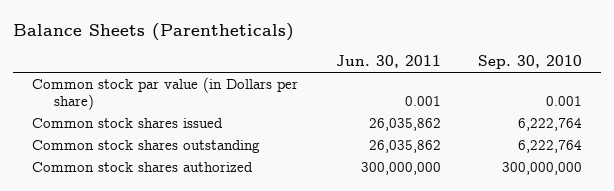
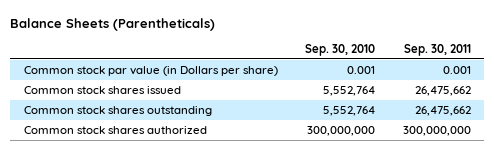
[335,54,441,68] Jun. 30, 2011 -> none
none -> [403,43,471,56] Sep. 30, 2011
[518,118,583,132] 6,222,764 -> [323,85,376,96] 5,552,764
[518,140,583,154] 6,222,764 -> [323,105,376,116] 5,552,764

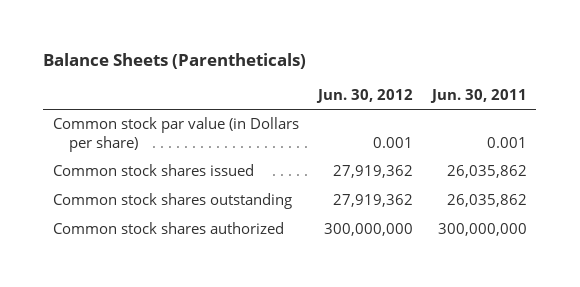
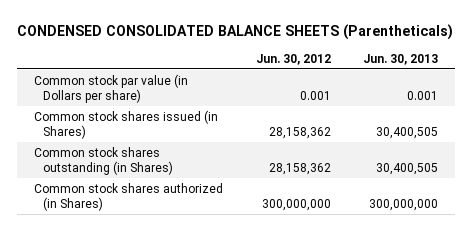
[43,52,307,69] Balance Sheets (Parentheticals) -> [17,24,454,41] CONDENSED CONSOLIDATED BALANCE SHEETS (Parentheticals)
[429,88,527,103] Jun. 30, 2011 -> none
none -> [363,53,439,65] Jun. 30, 2013
[52,164,254,177] Common stock shares issued -> [33,109,218,139] Common stock shares issued (in Shares)
[332,165,413,179] 27,919,362 -> [268,126,331,139] 28,158,362
[52,193,292,210] Common stock shares outstanding -> [33,146,174,175] Common stock shares outstanding (in Shares)
[332,194,413,208] 27,919,362 -> [268,162,331,175] 28,158,362
[52,222,284,235] Common stock shares authorized -> [33,182,223,211] Common stock shares authorized (in Shares)

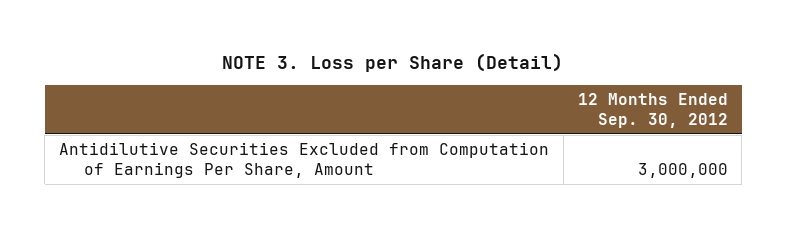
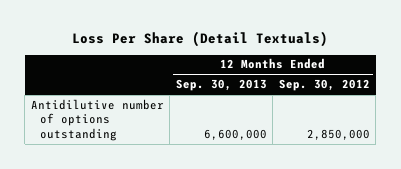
[222,53,564,73] NOTE 3. Loss per Share (Detail) -> [72,30,329,47] Loss Per Share (Detail Textuals)
none -> [175,79,267,92] Sep. 30, 2013
[59,141,550,179] Antidilutive Securities Excluded from Computation of Earnings Per Share, Amount -> none
none -> [30,98,164,141] Antidilutive number of options outstanding

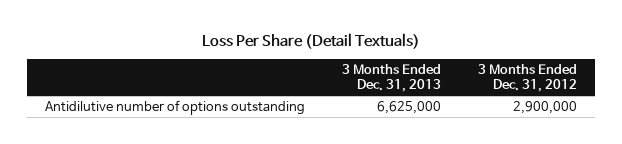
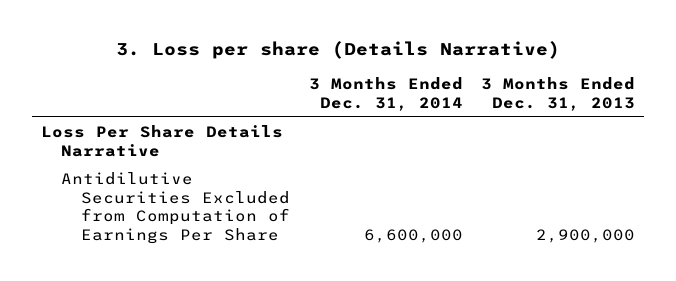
[201,33,420,50] Loss Per Share (Detail Textuals) -> [116,40,561,59] 3. Loss per share (Details Narrative)
[477,64,577,93] 3 Months Ended Dec. 31, 2012 -> none
none -> [308,77,463,111] 3 Months Ended Dec. 31, 2014
[44,100,305,116] Antidilutive number of options outstanding -> none
none -> [41,125,284,157] Loss Per Share Details Narrative
none -> [60,172,290,244] Antidilutive Securities Excluded from Computation of Earnings Per Share

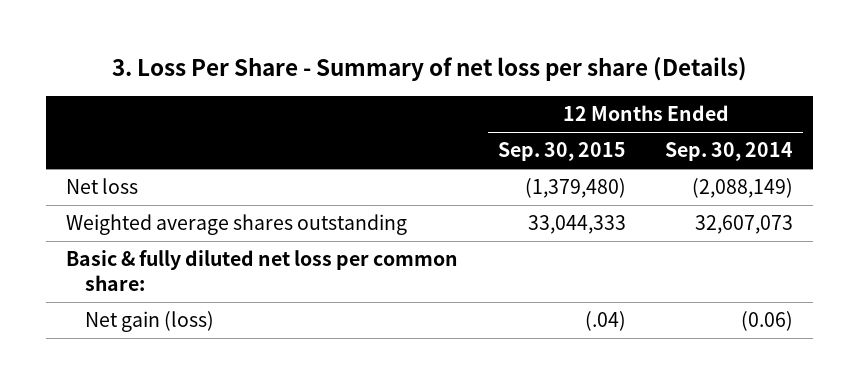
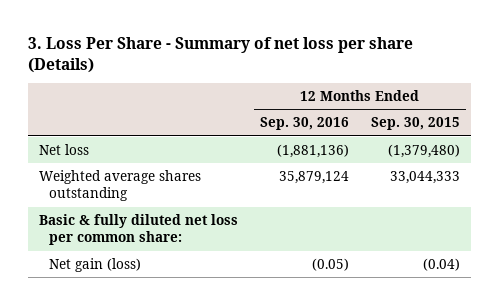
[665,142,794,162] Sep. 30, 2014 -> none
none -> [259,117,349,131] Sep. 30, 2016
[584,311,626,332] (.04) -> [423,257,461,271] (0.04)

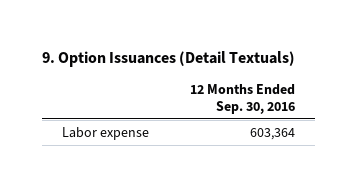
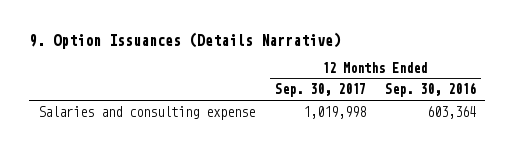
[41,51,295,68] 9. Option Issuances (Detail Textuals) -> [28,32,341,50] 9. Option Issuances (Details Narrative)
none -> [274,83,366,98] Sep. 30, 2017
[62,126,150,140] Labor expense -> [38,105,256,120] Salaries and consulting expense

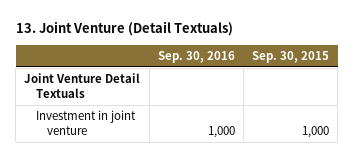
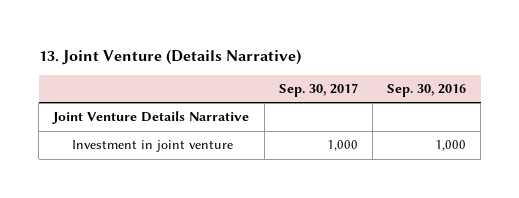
[15,21,233,37] 13. Joint Venture (Detail Textuals) -> [38,48,301,65] 13. Joint Venture (Details Narrative)
[252,50,330,63] Sep. 30, 2015 -> none
none -> [278,83,358,98] Sep. 30, 2017
[24,73,141,98] Joint Venture Detail Textuals -> [52,111,250,125] Joint Venture Details Narrative

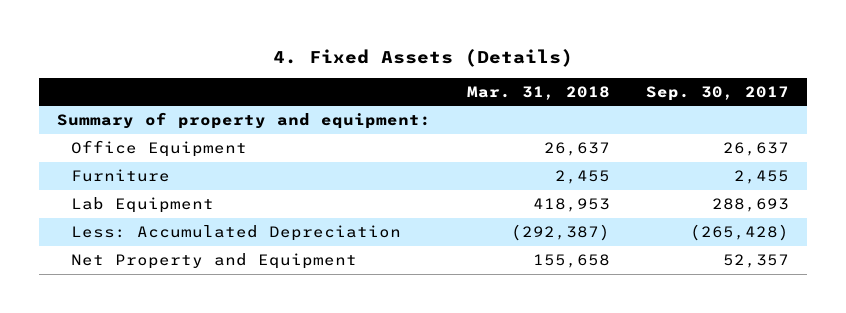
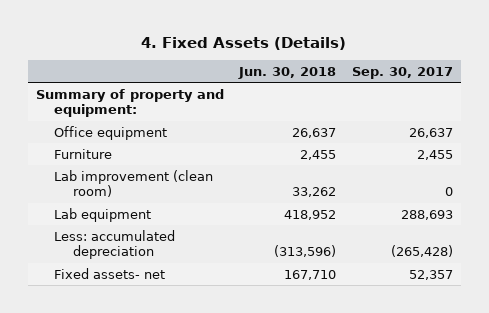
[467,85,611,100] Mar. 31, 2018 -> none
none -> [238,66,337,79] Jun. 30, 2018
[70,140,247,158] Office Equipment -> [54,125,168,140] Office equipment
none -> [54,169,214,198] Lab improvement (clean room)
[70,197,214,214] Lab Equipment -> [54,207,152,222] Lab equipment
[70,225,401,242] Less: Accumulated Depreciation -> [54,229,176,260] Less: accumulated depreciation
[70,253,357,270] Net Property and Equipment -> [54,267,166,279] Fixed assets- net

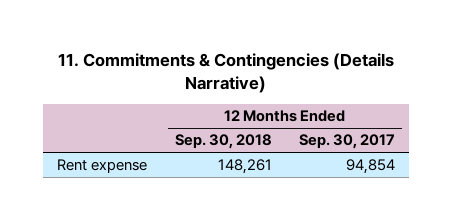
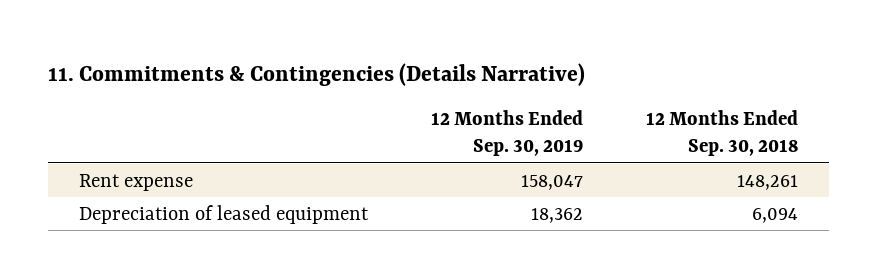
[299,134,396,150] Sep. 30, 2017 -> none
none -> [431,109,584,157] 12 Months Ended Sep. 30, 2019
none -> [79,204,370,224] Depreciation of leased equipment

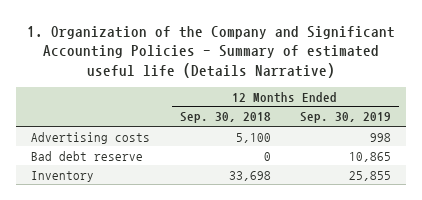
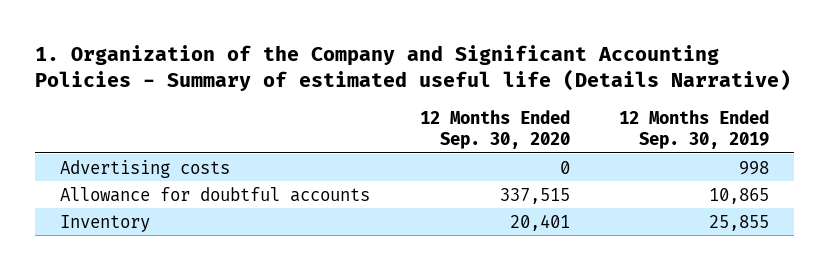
[179,112,271,124] Sep. 30, 2018 -> none
none -> [419,109,570,149] 12 Months Ended Sep. 30, 2020
[30,150,143,161] Bad debt reserve -> [59,186,370,202] Allowance for doubtful accounts

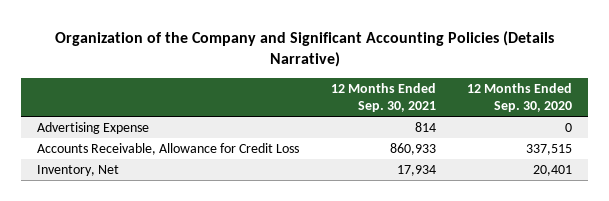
[35,45,792,92] 1. Organization of the Company and Significant Accounting Policies - Summary of estimated useful life (Details Narrative) -> [54,30,554,68] Organization of the Company and Significant Accounting Policies (Details Narrative)
[619,109,770,149] 12 Months Ended Sep. 30, 2019 -> none
none -> [330,83,436,113] 12 Months Ended Sep. 30, 2021
[59,159,230,178] Advertising costs -> [36,121,149,134] Advertising Expense
[59,186,370,202] Allowance for doubtful accounts -> [36,142,299,155] Accounts Receivable, Allowance for Credit Loss
[59,214,150,232] Inventory -> [36,164,119,176] Inventory, Net

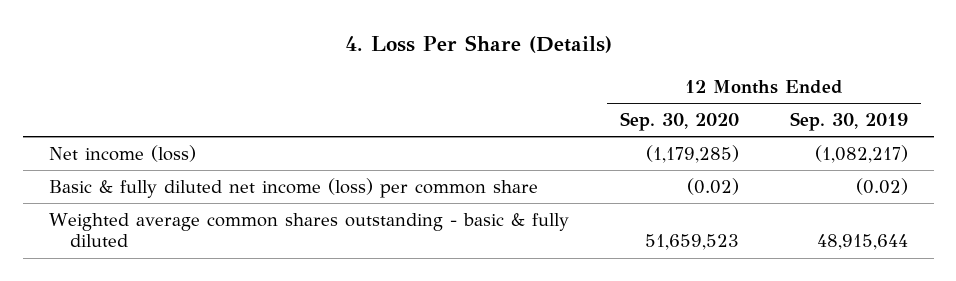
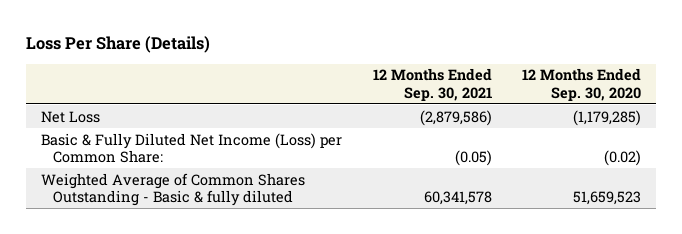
[345,35,613,54] 4. Loss Per Share (Details) -> [26,36,211,54] Loss Per Share (Details)
[789,112,908,132] Sep. 30, 2019 -> none
none -> [372,68,492,101] 12 Months Ended Sep. 30, 2021
[48,144,196,162] Net income (loss) -> [41,110,101,123] Net Loss
[48,177,538,198] Basic & fully diluted net income (loss) per common share -> [41,132,343,164] Basic & Fully Diluted Net Income (Loss) per Common Share:
[48,212,569,248] Weighted average common shares outstanding - basic & fully diluted -> [41,172,306,207] Weighted Average of Common Shares Outstanding - Basic & fully diluted

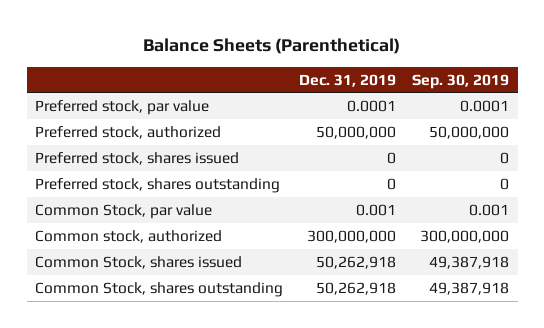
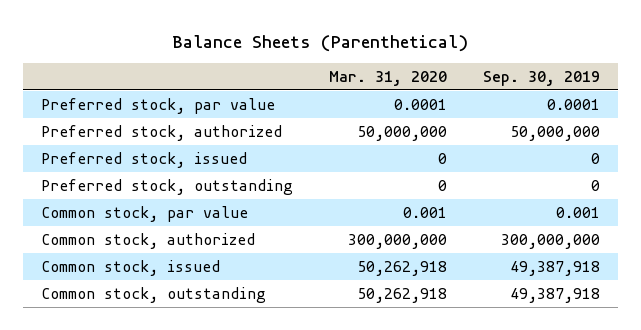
[299,73,397,87] Dec. 31, 2019 -> none
none -> [328,71,447,87] Mar. 31, 2020
[34,151,239,165] Preferred stock, shares issued -> [41,151,248,168] Preferred stock, issued
[34,177,280,193] Preferred stock, shares outstanding -> [41,178,294,195] Preferred stock, outstanding
[34,203,212,219] Common Stock, par value -> [41,205,249,222] Common stock, par value
[34,255,242,269] Common Stock, shares issued -> [41,259,221,276] Common stock, issued
[34,281,283,297] Common Stock, shares outstanding -> [41,286,267,303] Common stock, outstanding

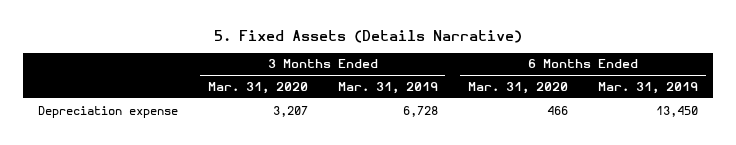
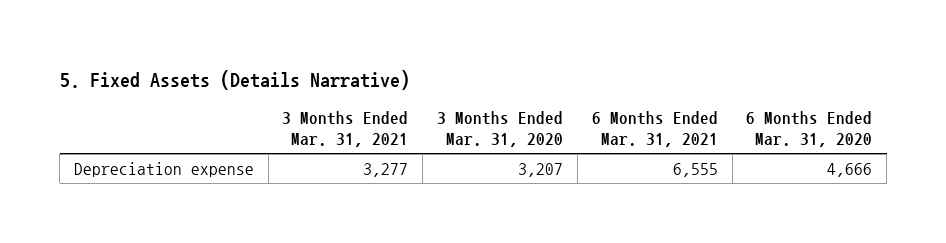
[337,81,438,94] Mar. 31, 2019 -> none
[598,81,699,94] Mar. 31, 2019 -> none
none -> [282,110,409,148] 3 Months Ended Mar. 31, 2021
none -> [591,110,718,148] 6 Months Ended Mar. 31, 2021
[546,105,568,115] 466 -> [827,162,873,177] 4,666

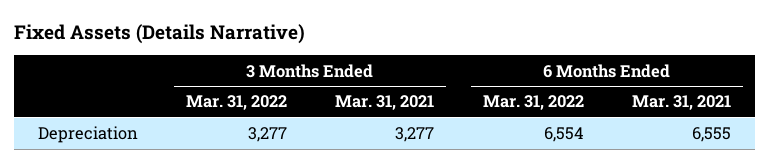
[59,69,410,90] 5. Fixed Assets (Details Narrative) -> [13,23,305,44] Fixed Assets (Details Narrative)
[437,110,564,148] 3 Months Ended Mar. 31, 2020 -> none
[746,110,873,148] 6 Months Ended Mar. 31, 2020 -> none
none -> [186,95,288,111] Mar. 31, 2022
none -> [482,95,584,111] Mar. 31, 2022
[73,161,254,177] Depreciation expense -> [37,126,138,144] Depreciation

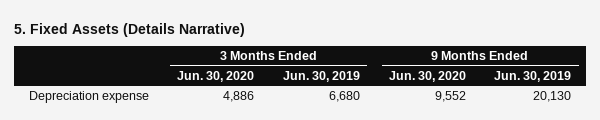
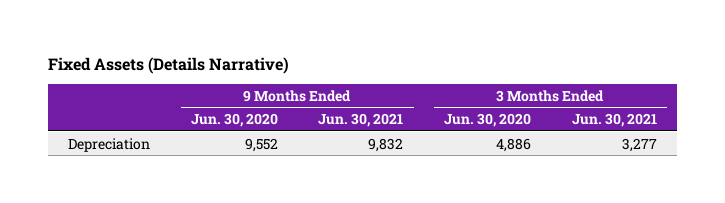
[14,22,246,37] 5. Fixed Assets (Details Narrative) -> [47,56,289,74] Fixed Assets (Details Narrative)
[283,70,361,82] Jun. 30, 2019 -> none
[494,70,572,82] Jun. 30, 2019 -> none
none -> [318,112,404,127] Jun. 30, 2021
none -> [571,112,657,127] Jun. 30, 2021
[28,91,149,104] Depreciation expense -> [68,137,151,152] Depreciation

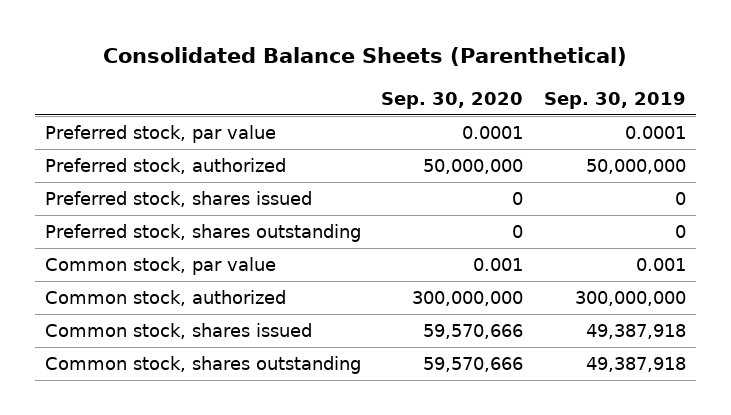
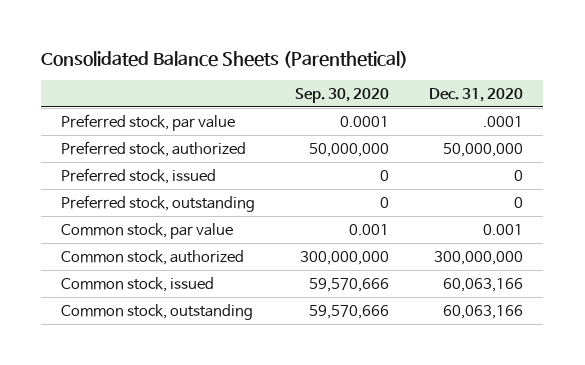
[543,91,686,109] Sep. 30, 2019 -> none
none -> [429,87,524,102] Dec. 31, 2020
[45,191,313,208] Preferred stock, shares issued -> [61,167,217,184] Preferred stock, issued
[45,224,362,243] Preferred stock, shares outstanding -> [61,194,256,212] Preferred stock, outstanding
[45,323,313,340] Common stock, shares issued -> [61,276,215,292] Common stock, issued
[45,356,362,375] Common stock, shares outstanding -> [61,303,254,320] Common stock, outstanding

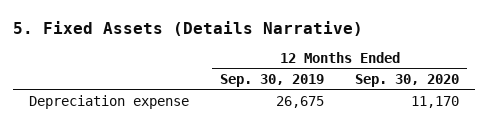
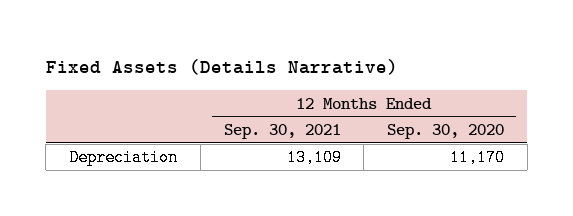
[13,21,364,37] 5. Fixed Assets (Details Narrative) -> [45,58,398,75] Fixed Assets (Details Narrative)
[219,73,324,87] Sep. 30, 2019 -> none
none -> [223,123,341,139] Sep. 30, 2021
[28,95,189,110] Depreciation expense -> [69,149,179,167] Depreciation

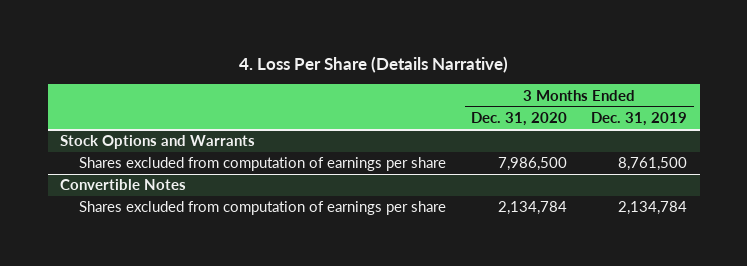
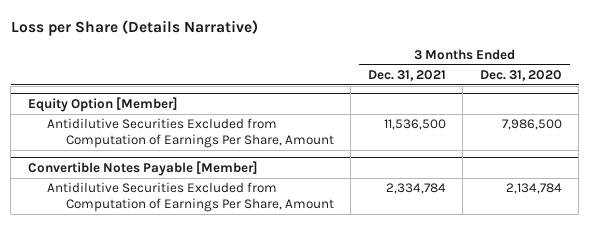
[238,55,508,73] 4. Loss Per Share (Details Narrative) -> [10,19,258,36] Loss per Share (Details Narrative)
[591,111,688,126] Dec. 31, 2019 -> none
none -> [367,70,446,82] Dec. 31, 2021
[60,135,256,150] Stock Options and Warrants -> none
none -> [27,96,178,112] Equity Option [Member]
[79,157,447,172] Shares excluded from computation of earnings per share -> [46,118,335,148] Antidilutive Securities Excluded from Computation of Earnings Per Share, Amount
[60,179,187,191] Convertible Notes -> [27,160,258,176] Convertible Notes Payable [Member]
[79,201,447,216] Shares excluded from computation of earnings per share -> [46,182,335,212] Antidilutive Securities Excluded from Computation of Earnings Per Share, Amount

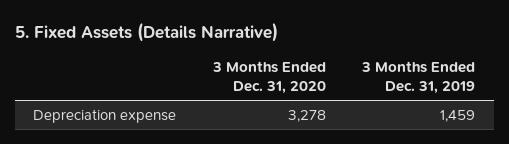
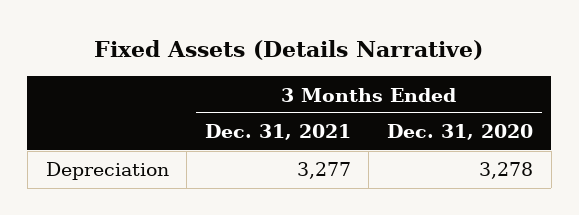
[14,21,278,42] 5. Fixed Assets (Details Narrative) -> [94,40,484,61] Fixed Assets (Details Narrative)
[361,61,476,95] 3 Months Ended Dec. 31, 2019 -> none
none -> [204,124,351,141] Dec. 31, 2021
[33,109,177,124] Depreciation expense -> [45,162,169,181] Depreciation

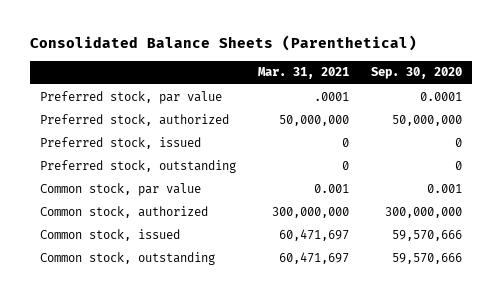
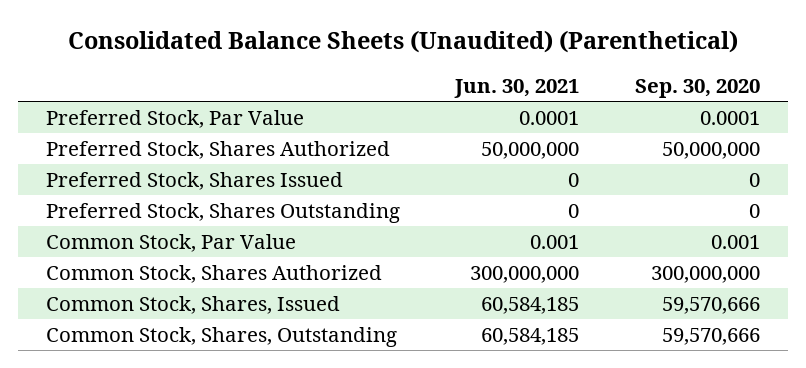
[29,35,417,52] Consolidated Balance Sheets (Parenthetical) -> [67,30,738,54] Consolidated Balance Sheets (Unaudited) (Parenthetical)
[258,67,350,80] Mar. 31, 2021 -> none
none -> [454,78,580,98] Jun. 30, 2021
[40,90,223,104] Preferred stock, par value -> [45,110,304,129] Preferred Stock, Par Value
[40,113,230,126] Preferred stock, authorized -> [45,141,390,160] Preferred Stock, Shares Authorized
[40,136,202,149] Preferred stock, issued -> [45,172,343,191] Preferred Stock, Shares Issued
[40,159,237,173] Preferred stock, outstanding -> [45,203,400,224] Preferred Stock, Shares Outstanding
[40,182,202,196] Common stock, par value -> [45,234,296,253] Common Stock, Par Value
[40,205,209,218] Common stock, authorized -> [45,265,382,284] Common Stock, Shares Authorized
[40,228,181,241] Common stock, issued -> [45,296,340,315] Common Stock, Shares, Issued
[40,251,216,265] Common stock, outstanding -> [45,327,397,348] Common Stock, Shares, Outstanding

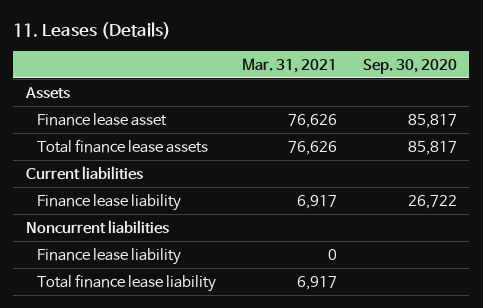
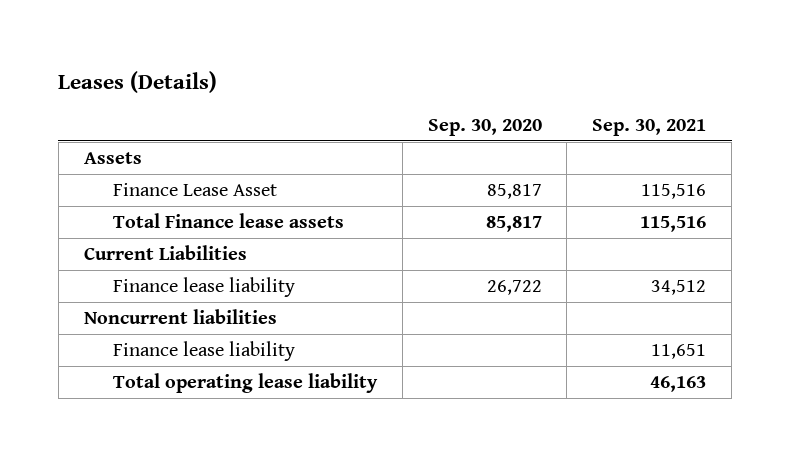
[13,22,172,40] 11. Leases (Details) -> [58,70,218,93] Leases (Details)
[241,57,337,73] Mar. 31, 2021 -> none
none -> [592,118,707,136] Sep. 30, 2021
[37,112,168,126] Finance lease asset -> [112,183,277,197] Finance Lease Asset
[37,138,209,153] Total finance lease assets -> [112,213,344,229] Total Finance lease assets
[26,165,144,180] Current liabilities -> [83,245,247,261] Current Liabilities
[37,273,217,292] Total finance lease liability -> [112,373,378,394] Total operating lease liability

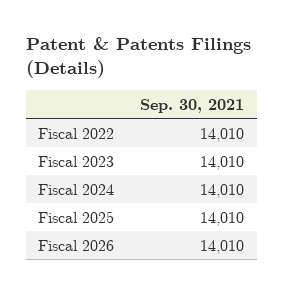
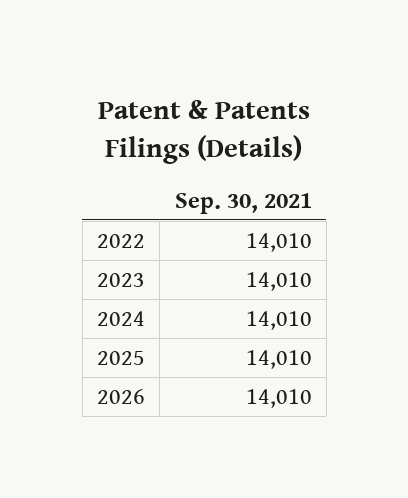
[38,127,115,139] Fiscal 2022 -> [96,234,145,249] 2022
[38,155,115,167] Fiscal 2023 -> [96,273,145,288] 2023
[38,183,115,195] Fiscal 2024 -> [96,311,145,327] 2024
[38,210,115,223] Fiscal 2025 -> [96,351,145,366] 2025
[38,239,115,251] Fiscal 2026 -> [96,389,145,405] 2026

